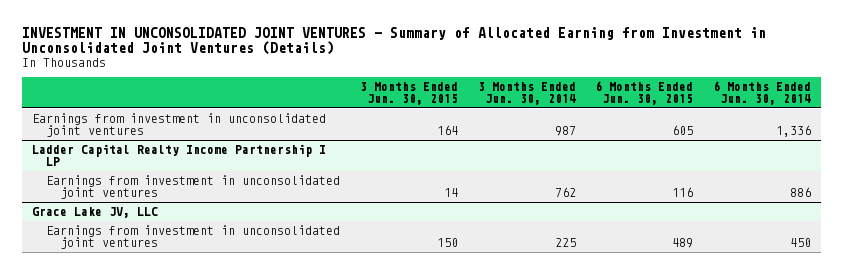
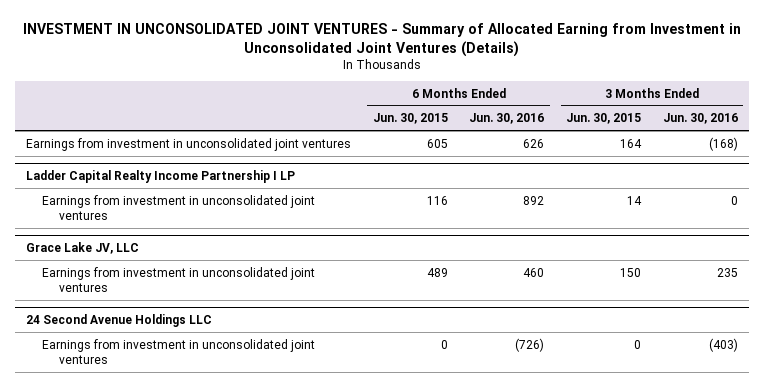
[477,81,576,106] 3 Months Ended Jun. 30, 2014 -> none
[713,80,812,106] 6 Months Ended Jun. 30, 2014 -> none
none -> [469,113,545,125] Jun. 30, 2016
none -> [662,113,738,125] Jun. 30, 2016
none -> [26,314,213,328] 24 Second Avenue Holdings LLC
none -> [42,338,316,364] Earnings from investment in unconsolidated joint ventures

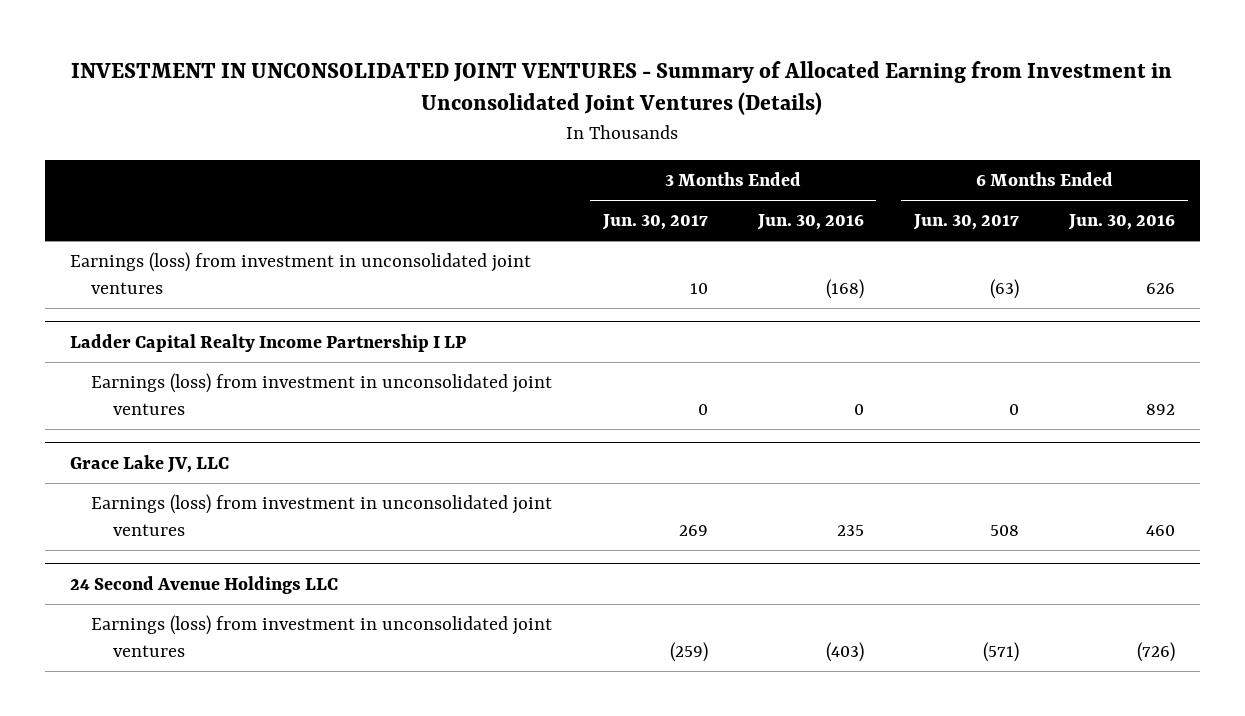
[372,113,448,125] Jun. 30, 2015 -> none
[566,113,642,125] Jun. 30, 2015 -> none
none -> [601,214,708,231] Jun. 30, 2017
none -> [912,214,1019,231] Jun. 30, 2017
[26,137,352,151] Earnings from investment in unconsolidated joint ventures -> [69,252,531,295] Earnings (loss) from investment in unconsolidated joint ventures
[42,194,316,220] Earnings from investment in unconsolidated joint ventures -> [91,373,553,416] Earnings (loss) from investment in unconsolidated joint ventures
[42,266,316,292] Earnings from investment in unconsolidated joint ventures -> [91,494,553,537] Earnings (loss) from investment in unconsolidated joint ventures
[42,338,316,364] Earnings from investment in unconsolidated joint ventures -> [91,615,553,658] Earnings (loss) from investment in unconsolidated joint ventures

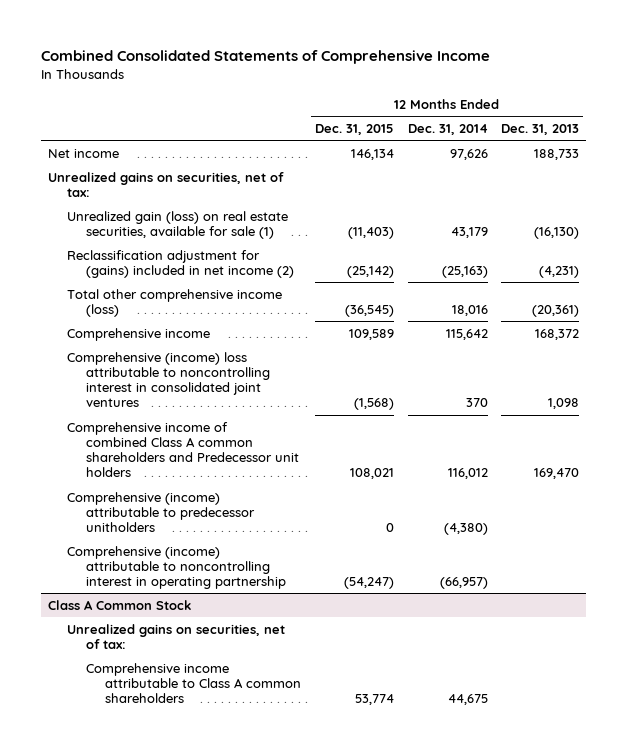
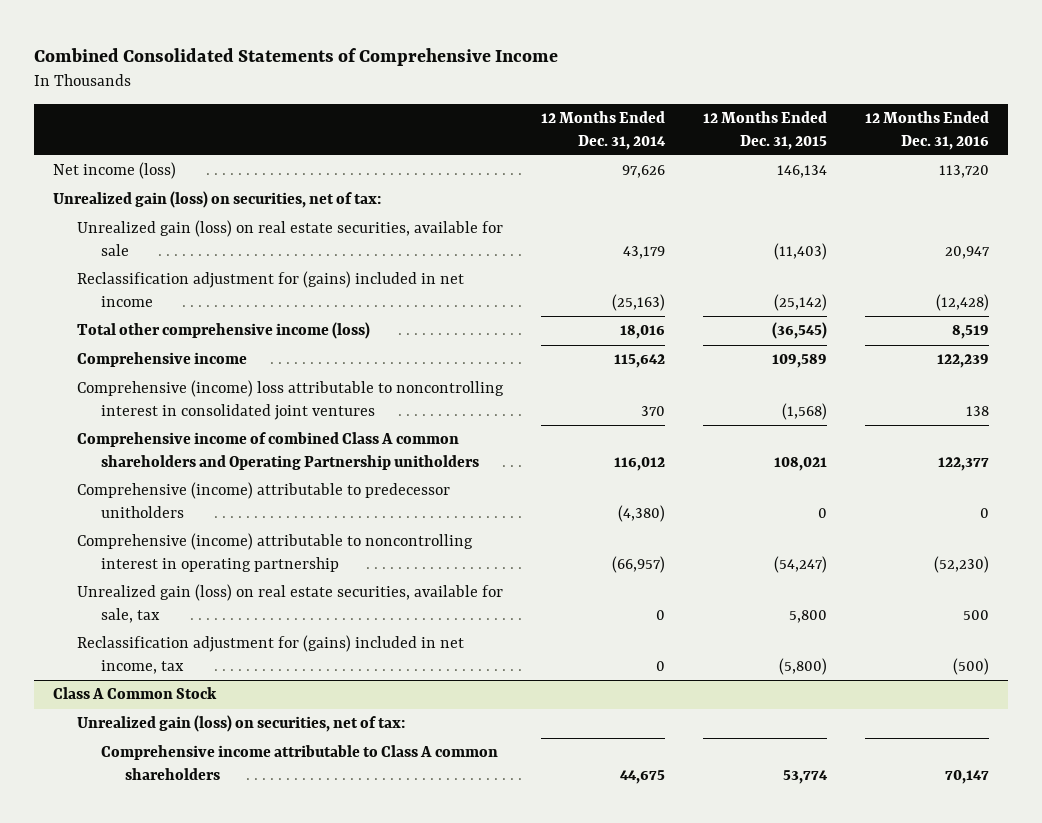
[501,123,580,135] Dec. 31, 2013 -> none
none -> [864,111,989,150] 12 Months Ended Dec. 31, 2016
[47,148,119,158] Net income -> [53,162,177,180] Net income (loss)
[47,171,284,197] Unrealized gains on securities, net of tax: -> [53,191,382,209] Unrealized gain (loss) on securities, net of tax:
[66,210,288,239] Unrealized gain (loss) on real estate securities, available for sale (1) -> [77,220,504,256] Unrealized gain (loss) on real estate securities, available for sale
[66,249,294,278] Reclassification adjustment for (gains) included in net income (2) -> [77,271,465,307] Reclassification adjustment for (gains) included in net income
[66,421,299,478] Comprehensive income of combined Class A common shareholders and Predecessor unit holders -> [77,432,480,470] Comprehensive income of combined Class A common shareholders and Operating Partnership unitholders
none -> [77,584,504,623] Unrealized gain (loss) on real estate securities, available for sale, tax
none -> [77,635,465,674] Reclassification adjustment for (gains) included in net income, tax
[66,623,285,649] Unrealized gains on securities, net of tax: -> [77,715,406,733] Unrealized gain (loss) on securities, net of tax:

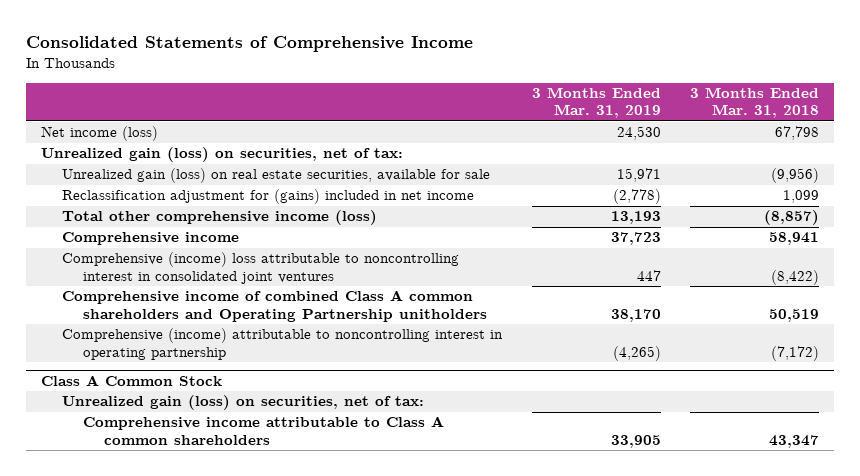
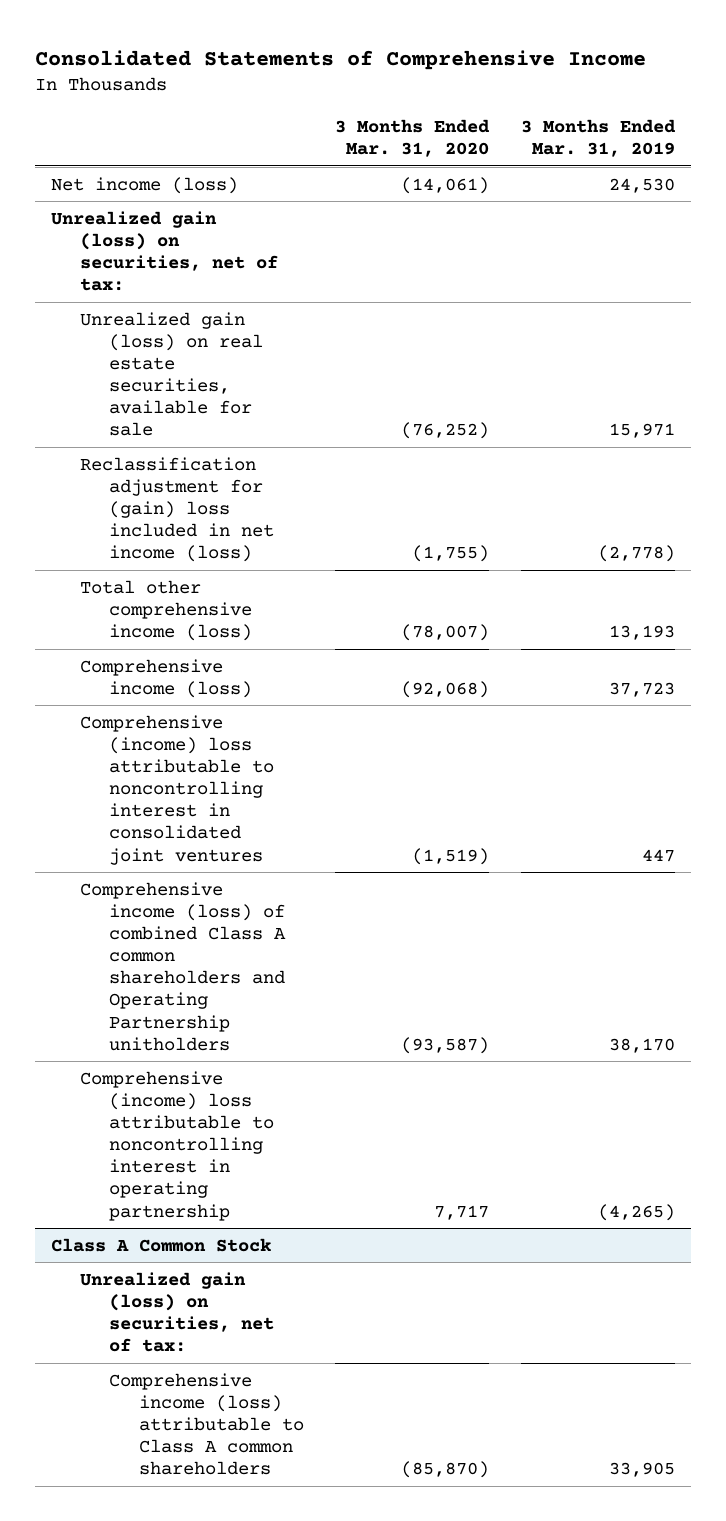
[690,87,820,119] 3 Months Ended Mar. 31, 2018 -> none
none -> [335,119,491,158] 3 Months Ended Mar. 31, 2020
[61,189,474,205] Reclassification adjustment for (gains) included in net income -> [80,456,275,563] Reclassification adjustment for (gain) loss included in net income (loss)
[61,232,239,246] Comprehensive income -> [80,658,253,698] Comprehensive income (loss)
[61,290,487,322] Comprehensive income of combined Class A common shareholders and Operating Partnership unitholders -> [80,881,287,1051] Comprehensive income (loss) of combined Class A common shareholders and Operating Partnership unitholders
[61,328,503,360] Comprehensive (income) attributable to noncontrolling interest in operating partnership -> [80,1070,275,1221] Comprehensive (income) loss attributable to noncontrolling interest in operating partnership
[82,416,444,445] Comprehensive income attributable to Class A common shareholders -> [109,1372,304,1476] Comprehensive income (loss) attributable to Class A common shareholders

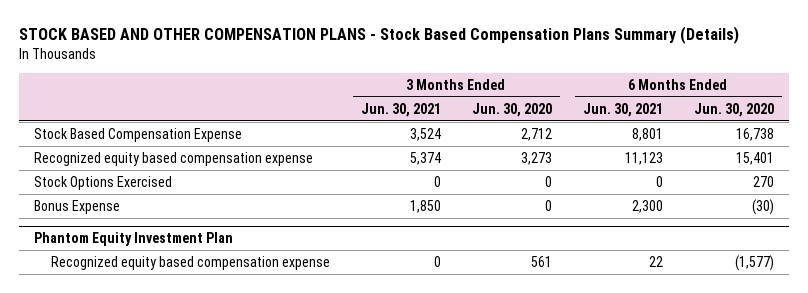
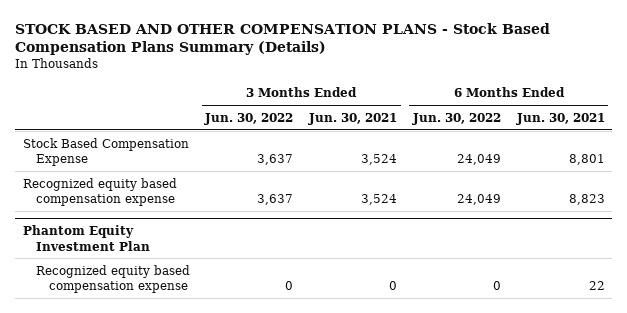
[471,102,552,117] Jun. 30, 2020 -> none
[693,102,774,117] Jun. 30, 2020 -> none
none -> [204,112,294,125] Jun. 30, 2022
none -> [411,112,501,125] Jun. 30, 2022
[34,175,173,190] Stock Options Exercised -> none
[34,199,121,214] Bonus Expense -> none
[409,151,441,165] 5,374 -> [361,193,398,205] 3,524
[624,151,663,165] 11,123 -> [568,193,605,205] 8,823

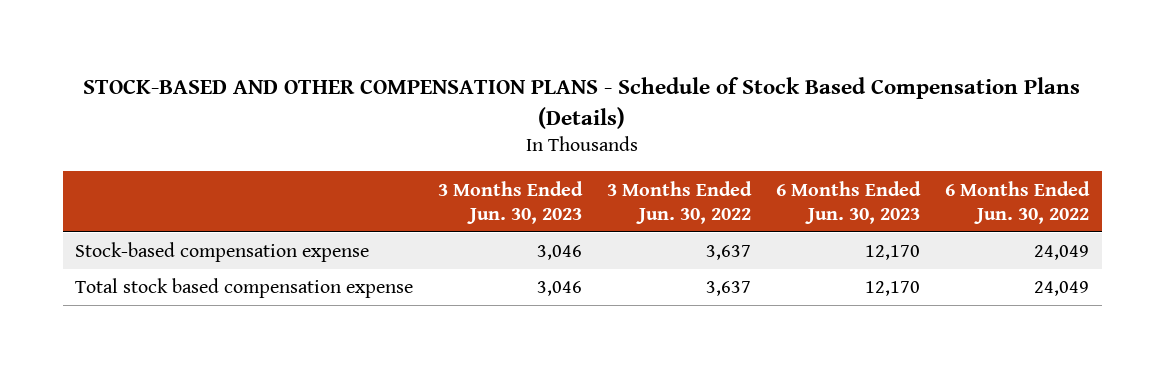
[14,22,550,56] STOCK BASED AND OTHER COMPENSATION PLANS - Stock Based Compensation Plans Summary (Details) -> [83,76,1081,129] STOCK-BASED AND OTHER COMPENSATION PLANS - Schedule of Stock Based Compensation Plans (Details)
[308,112,398,125] Jun. 30, 2021 -> none
[515,112,605,125] Jun. 30, 2021 -> none
none -> [438,180,584,224] 3 Months Ended Jun. 30, 2023
none -> [776,180,922,224] 6 Months Ended Jun. 30, 2023
[22,225,150,251] Phantom Equity Investment Plan -> none
[35,264,190,293] Recognized equity based compensation expense -> none
[22,137,189,166] Stock Based Compensation Expense -> [75,242,370,263] Stock-based compensation expense
[22,177,177,206] Recognized equity based compensation expense -> [75,278,414,299] Total stock based compensation expense

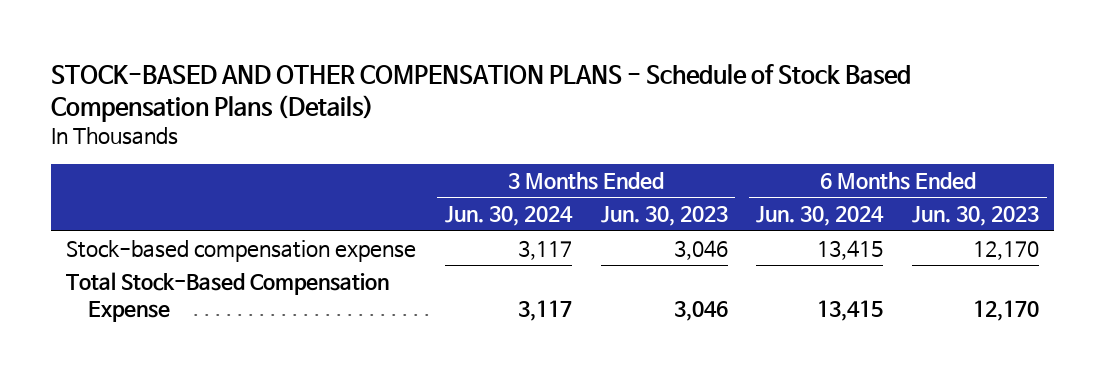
[607,180,753,224] 3 Months Ended Jun. 30, 2022 -> none
[945,180,1091,224] 6 Months Ended Jun. 30, 2022 -> none
none -> [444,206,573,227] Jun. 30, 2024
none -> [756,206,885,227] Jun. 30, 2024
[75,278,414,299] Total stock based compensation expense -> [65,272,389,322] Total Stock-Based Compensation Expense

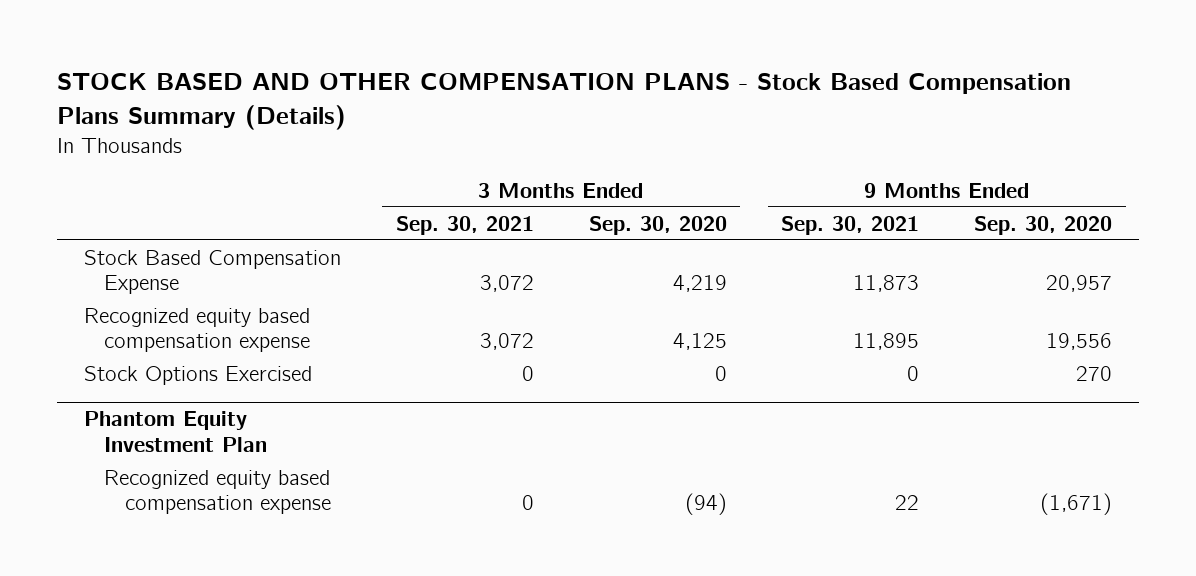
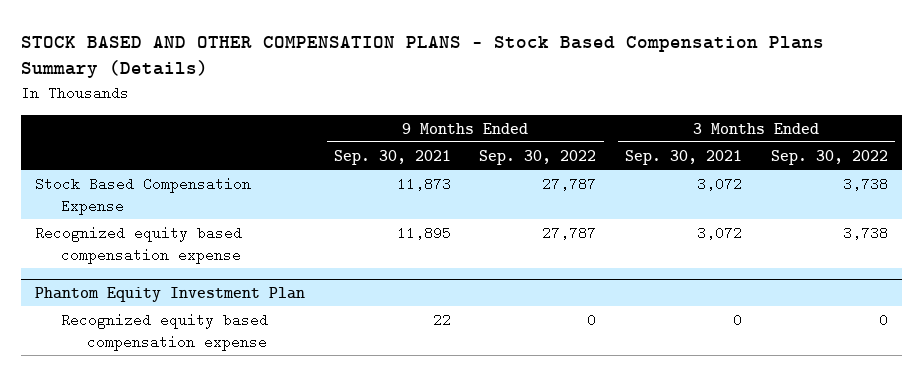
[588,215,727,235] Sep. 30, 2020 -> none
[974,215,1113,235] Sep. 30, 2020 -> none
none -> [479,149,597,165] Sep. 30, 2022
none -> [770,149,888,165] Sep. 30, 2022
[84,365,313,385] Stock Options Exercised -> none

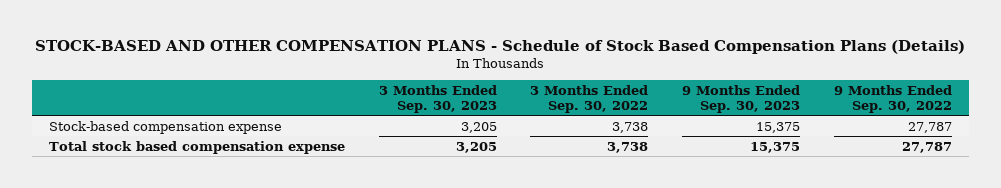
[20,35,824,79] STOCK BASED AND OTHER COMPENSATION PLANS - Stock Based Compensation Plans Summary (Details) -> [35,40,966,55] STOCK-BASED AND OTHER COMPENSATION PLANS - Schedule of Stock Based Compensation Plans (Details)
[333,149,451,165] Sep. 30, 2021 -> none
[625,149,743,165] Sep. 30, 2021 -> none
none -> [378,85,497,113] 3 Months Ended Sep. 30, 2023
none -> [682,85,801,113] 9 Months Ended Sep. 30, 2023
[35,286,306,302] Phantom Equity Investment Plan -> none
[60,312,268,351] Recognized equity based compensation expense -> none
[35,176,252,215] Stock Based Compensation Expense -> [48,120,282,134] Stock-based compensation expense
[35,225,243,264] Recognized equity based compensation expense -> [48,140,345,154] Total stock based compensation expense

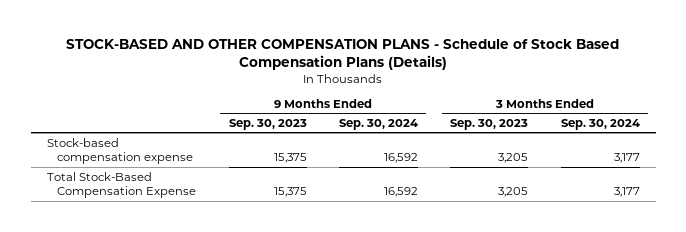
[530,85,649,113] 3 Months Ended Sep. 30, 2022 -> none
[834,85,953,113] 9 Months Ended Sep. 30, 2022 -> none
none -> [338,118,418,130] Sep. 30, 2024
none -> [560,118,640,130] Sep. 30, 2024
[48,140,345,154] Total stock based compensation expense -> [46,171,197,199] Total Stock-Based Compensation Expense

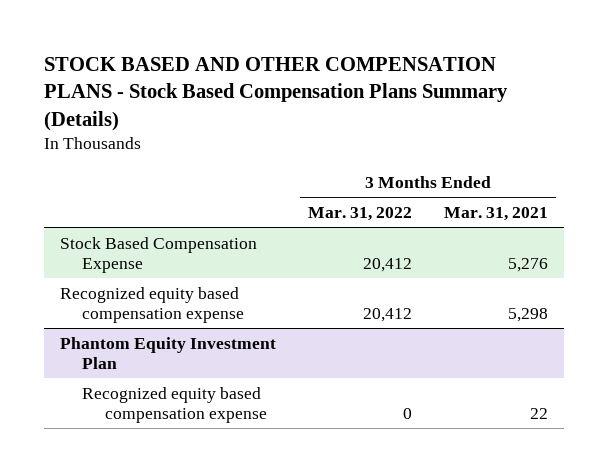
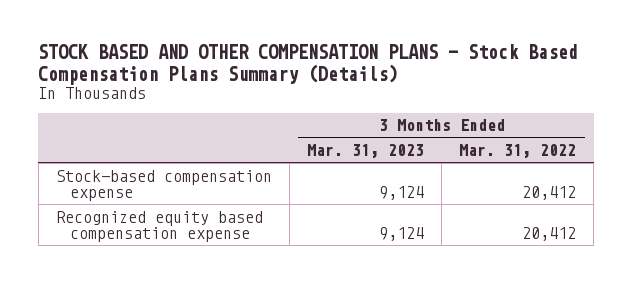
[443,206,548,221] Mar. 31, 2021 -> none
none -> [306,144,424,159] Mar. 31, 2023
[59,236,257,274] Stock Based Compensation Expense -> [55,169,272,202] Stock-based compensation expense
[59,336,276,370] Phantom Equity Investment Plan -> none
[82,386,267,424] Recognized equity based compensation expense -> none

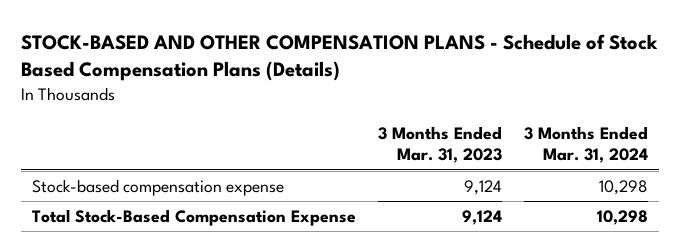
[38,44,579,85] STOCK BASED AND OTHER COMPENSATION PLANS - Stock Based Compensation Plans Summary (Details) -> [21,33,659,82] STOCK-BASED AND OTHER COMPENSATION PLANS - Schedule of Stock Based Compensation Plans (Details)
[459,144,577,159] Mar. 31, 2022 -> none
none -> [523,125,648,164] 3 Months Ended Mar. 31, 2024
[55,210,263,243] Recognized equity based compensation expense -> [32,208,357,226] Total Stock-Based Compensation Expense

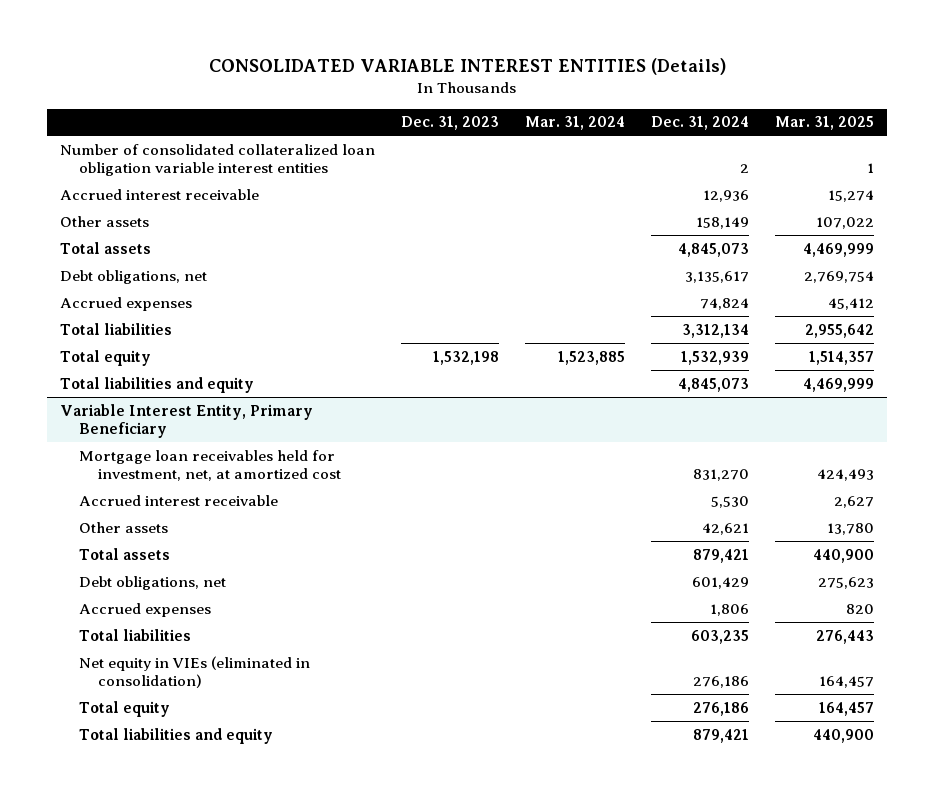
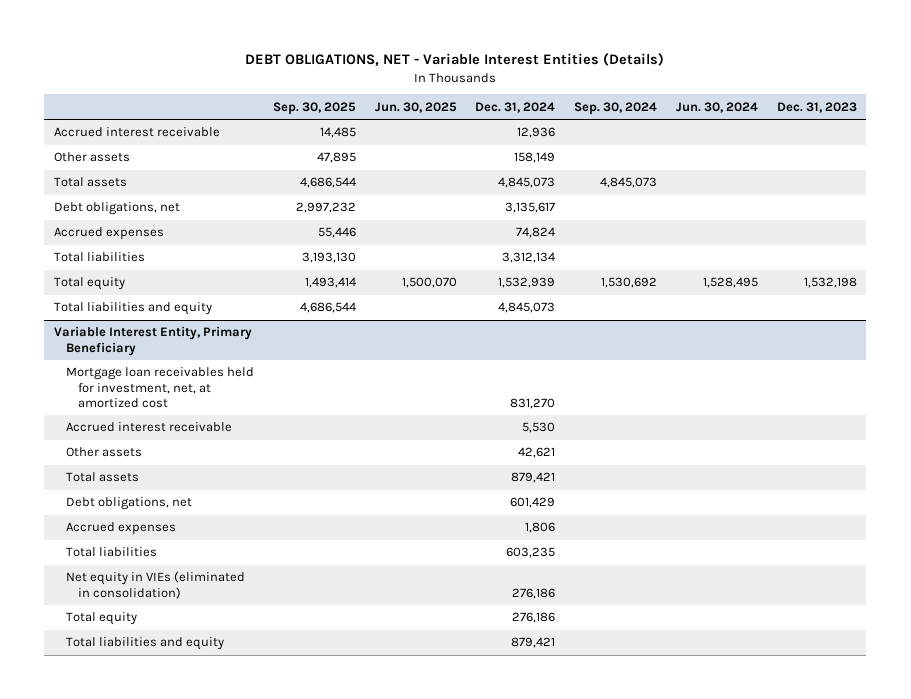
[208,57,726,75] CONSOLIDATED VARIABLE INTEREST ENTITIES (Details) -> [245,53,665,67] DEBT OBLIGATIONS, NET - Variable Interest Entities (Details)
[524,116,625,131] Mar. 31, 2024 -> none
[774,116,874,131] Mar. 31, 2025 -> none
none -> [272,101,356,115] Sep. 30, 2025
none -> [374,101,457,113] Jun. 30, 2025
none -> [574,101,658,115] Sep. 30, 2024
none -> [675,101,758,113] Jun. 30, 2024
[60,143,376,176] Number of consolidated collateralized loan obligation variable interest entities -> none

